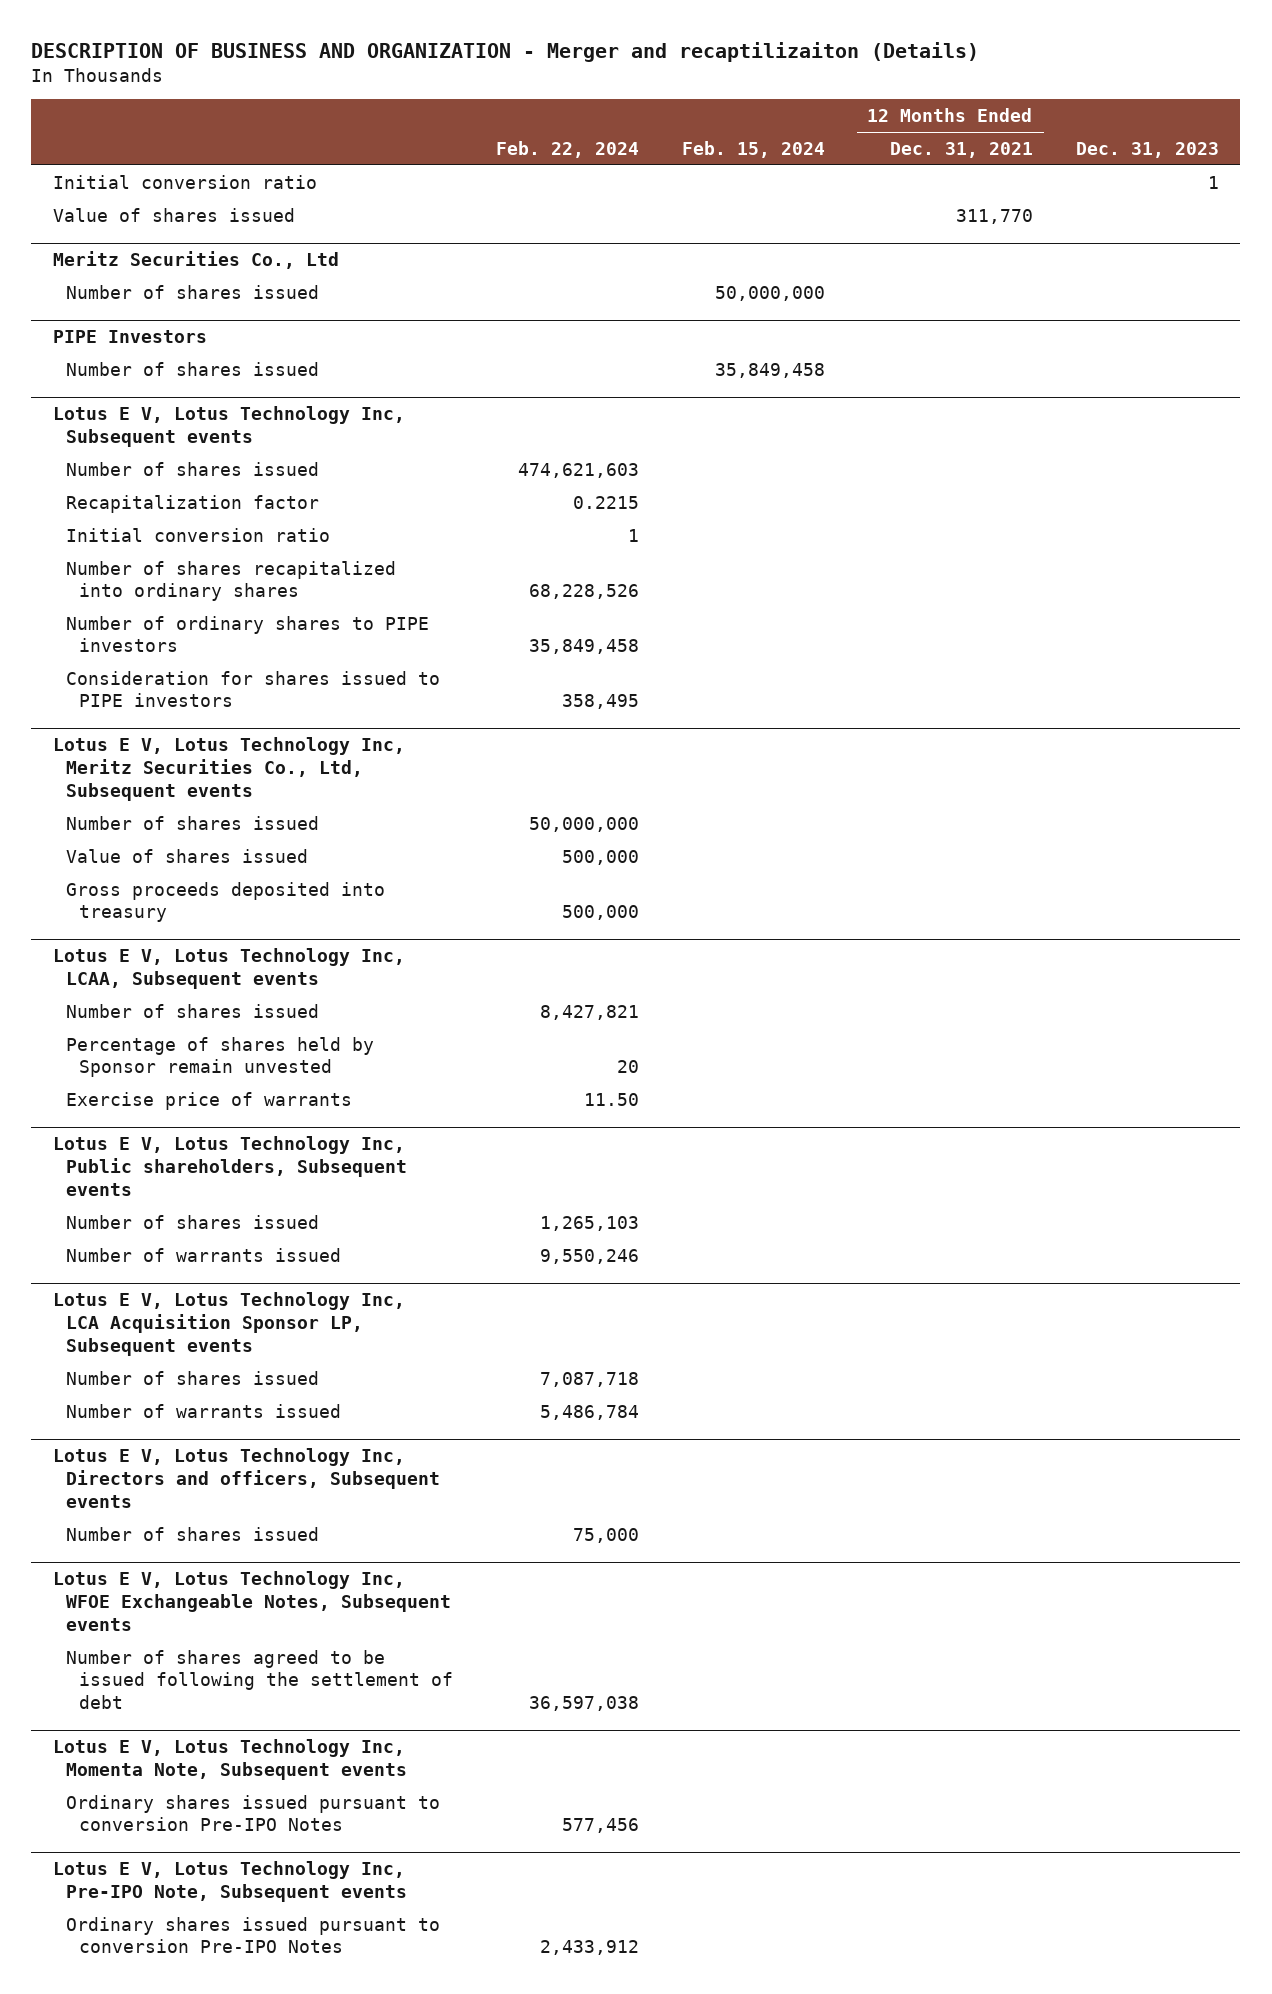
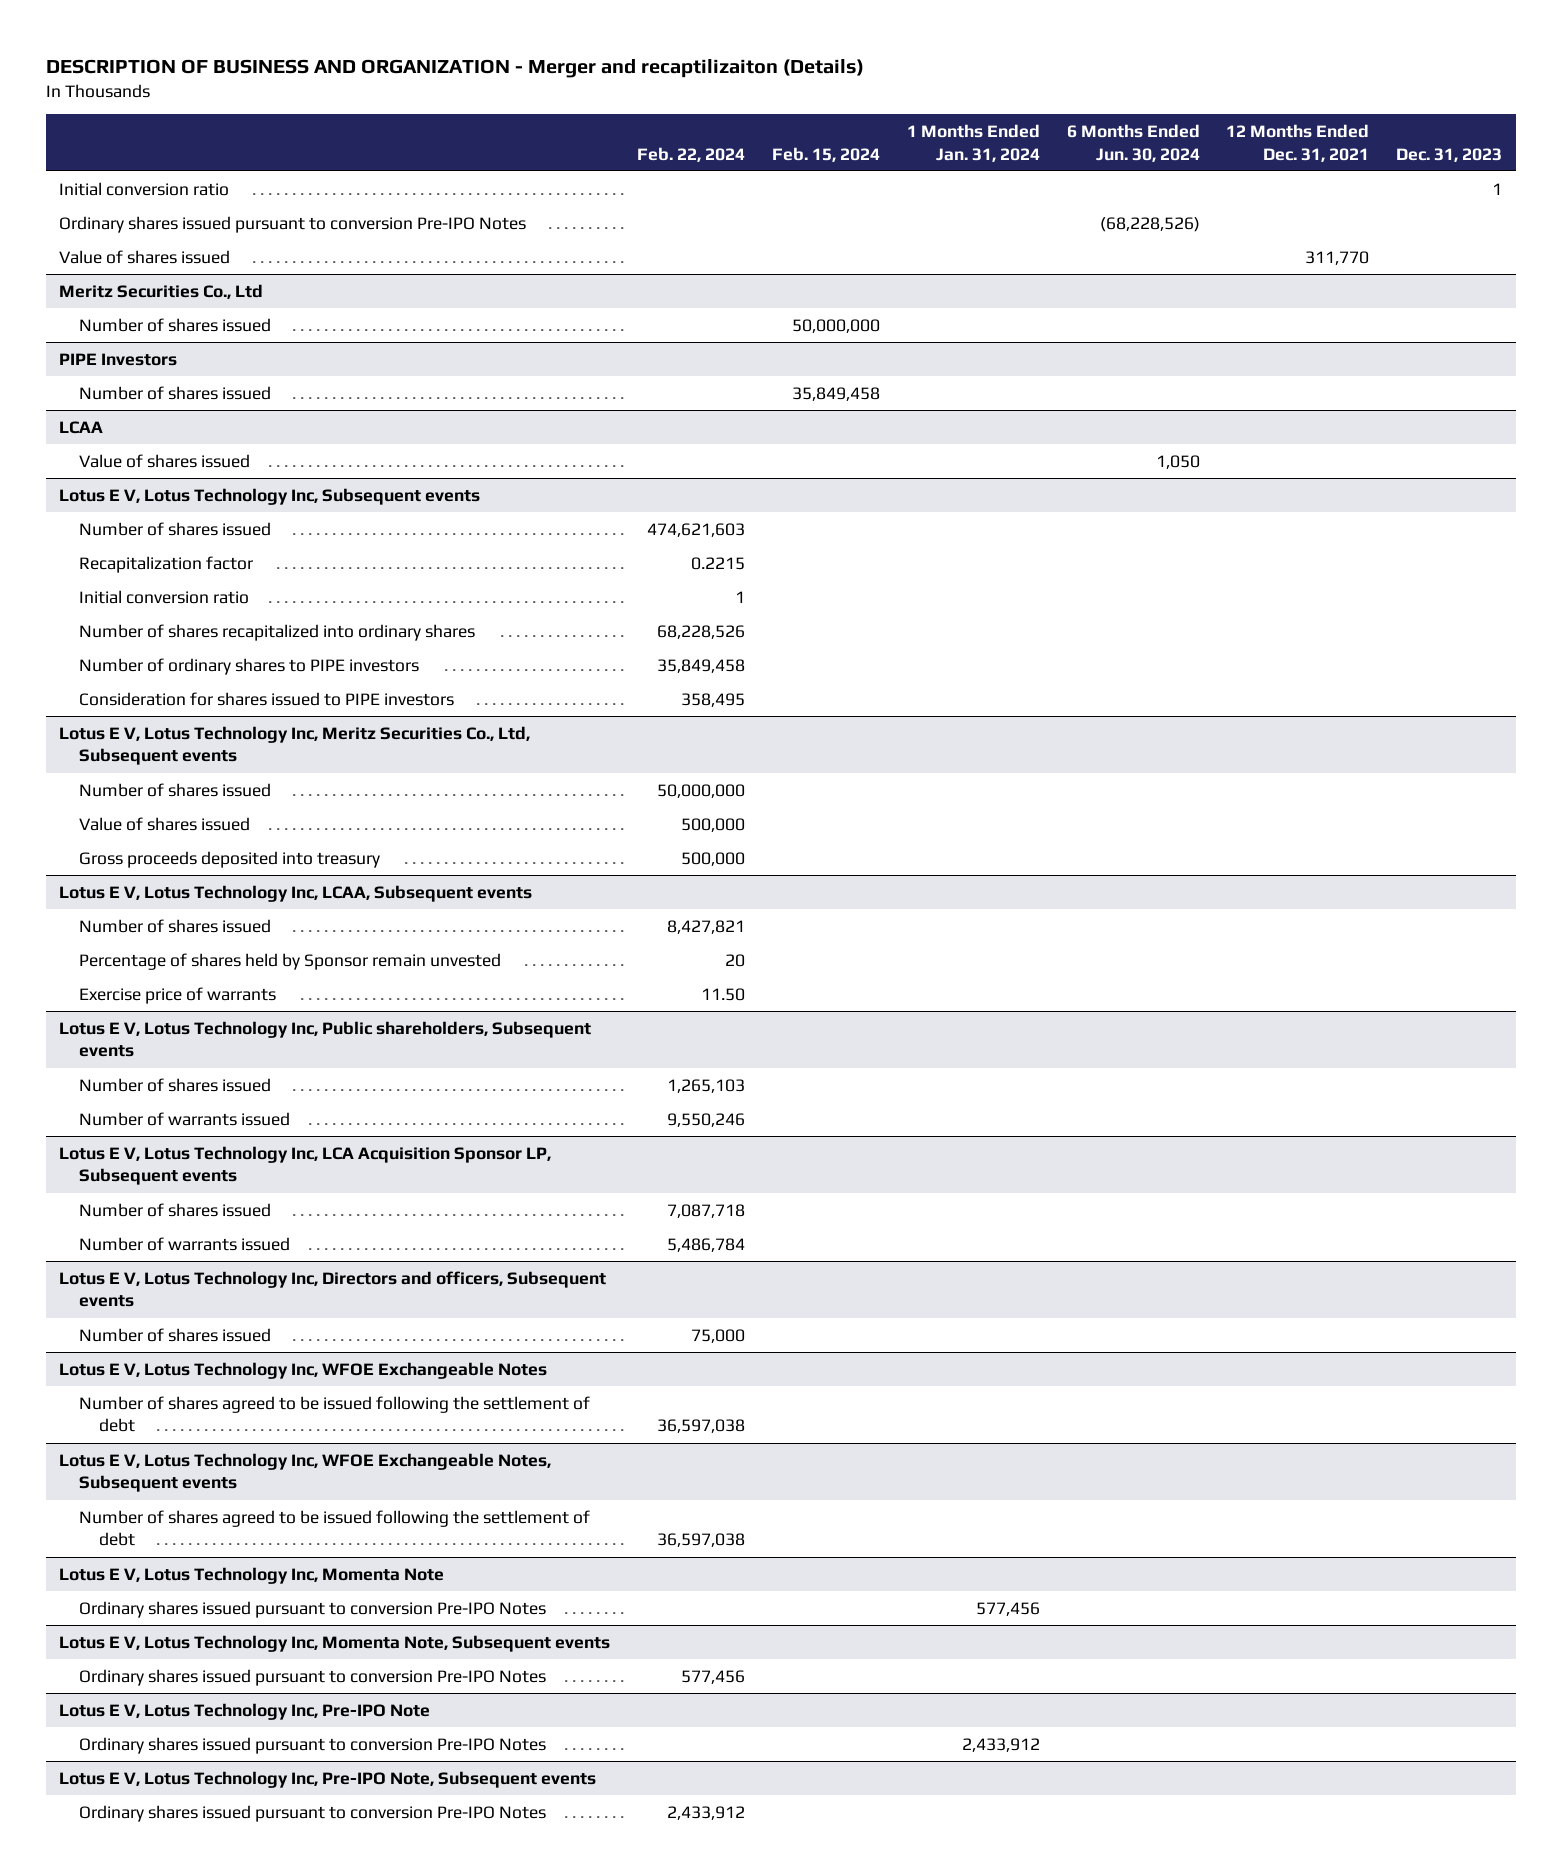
none -> [906,123,1040,162] 1 Months Ended Jan. 31, 2024
none -> [1066,123,1200,162] 6 Months Ended Jun. 30, 2024
none -> [59,215,527,233] Ordinary shares issued pursuant to conversion Pre-IPO Notes
none -> [59,420,104,434] LCAA
none -> [79,453,251,468] Value of shares issued
none -> [59,1361,548,1379] Lotus E V, Lotus Technology Inc, WFOE Exchangeable Notes
none -> [79,1395,591,1433] Number of shares agreed to be issued following the settlement of debt
none -> [59,1566,445,1584] Lotus E V, Lotus Technology Inc, Momenta Note
none -> [79,1600,547,1618] Ordinary shares issued pursuant to conversion Pre-IPO Notes
none -> [59,1702,431,1720] Lotus E V, Lotus Technology Inc, Pre-IPO Note
none -> [79,1736,547,1754] Ordinary shares issued pursuant to conversion Pre-IPO Notes

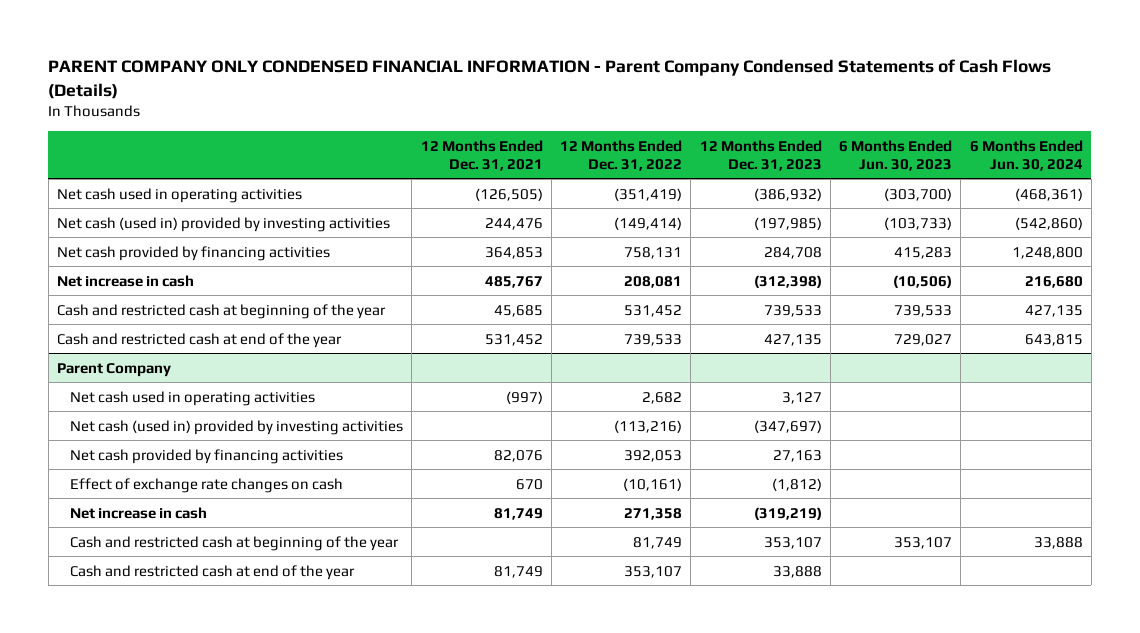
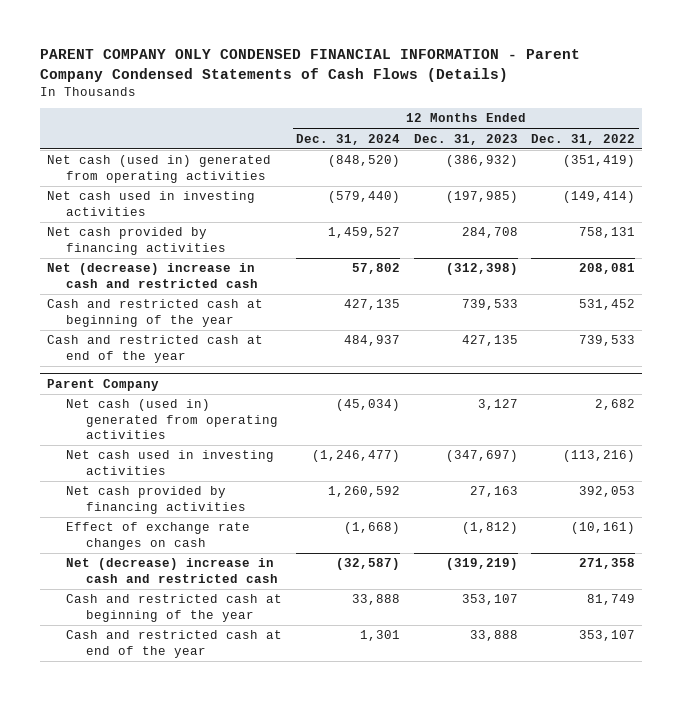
[420,139,543,171] 12 Months Ended Dec. 31, 2021 -> none
[839,139,953,171] 6 Months Ended Jun. 30, 2023 -> none
[969,139,1083,171] 6 Months Ended Jun. 30, 2024 -> none
none -> [295,133,400,145] Dec. 31, 2024
[57,187,303,203] Net cash used in operating activities -> [46,155,271,183] Net cash (used in) generated from operating activities
[57,216,391,232] Net cash (used in) provided by investing activities -> [46,191,255,216] Net cash used in investing activities
[57,274,195,287] Net increase in cash -> [46,263,259,288] Net (decrease) increase in cash and restricted cash
[70,390,316,406] Net cash used in operating activities -> [66,399,278,439] Net cash (used in) generated from operating activities
[70,419,404,435] Net cash (used in) provided by investing activities -> [66,450,275,475] Net cash used in investing activities
[70,506,208,519] Net increase in cash -> [66,558,278,583] Net (decrease) increase in cash and restricted cash

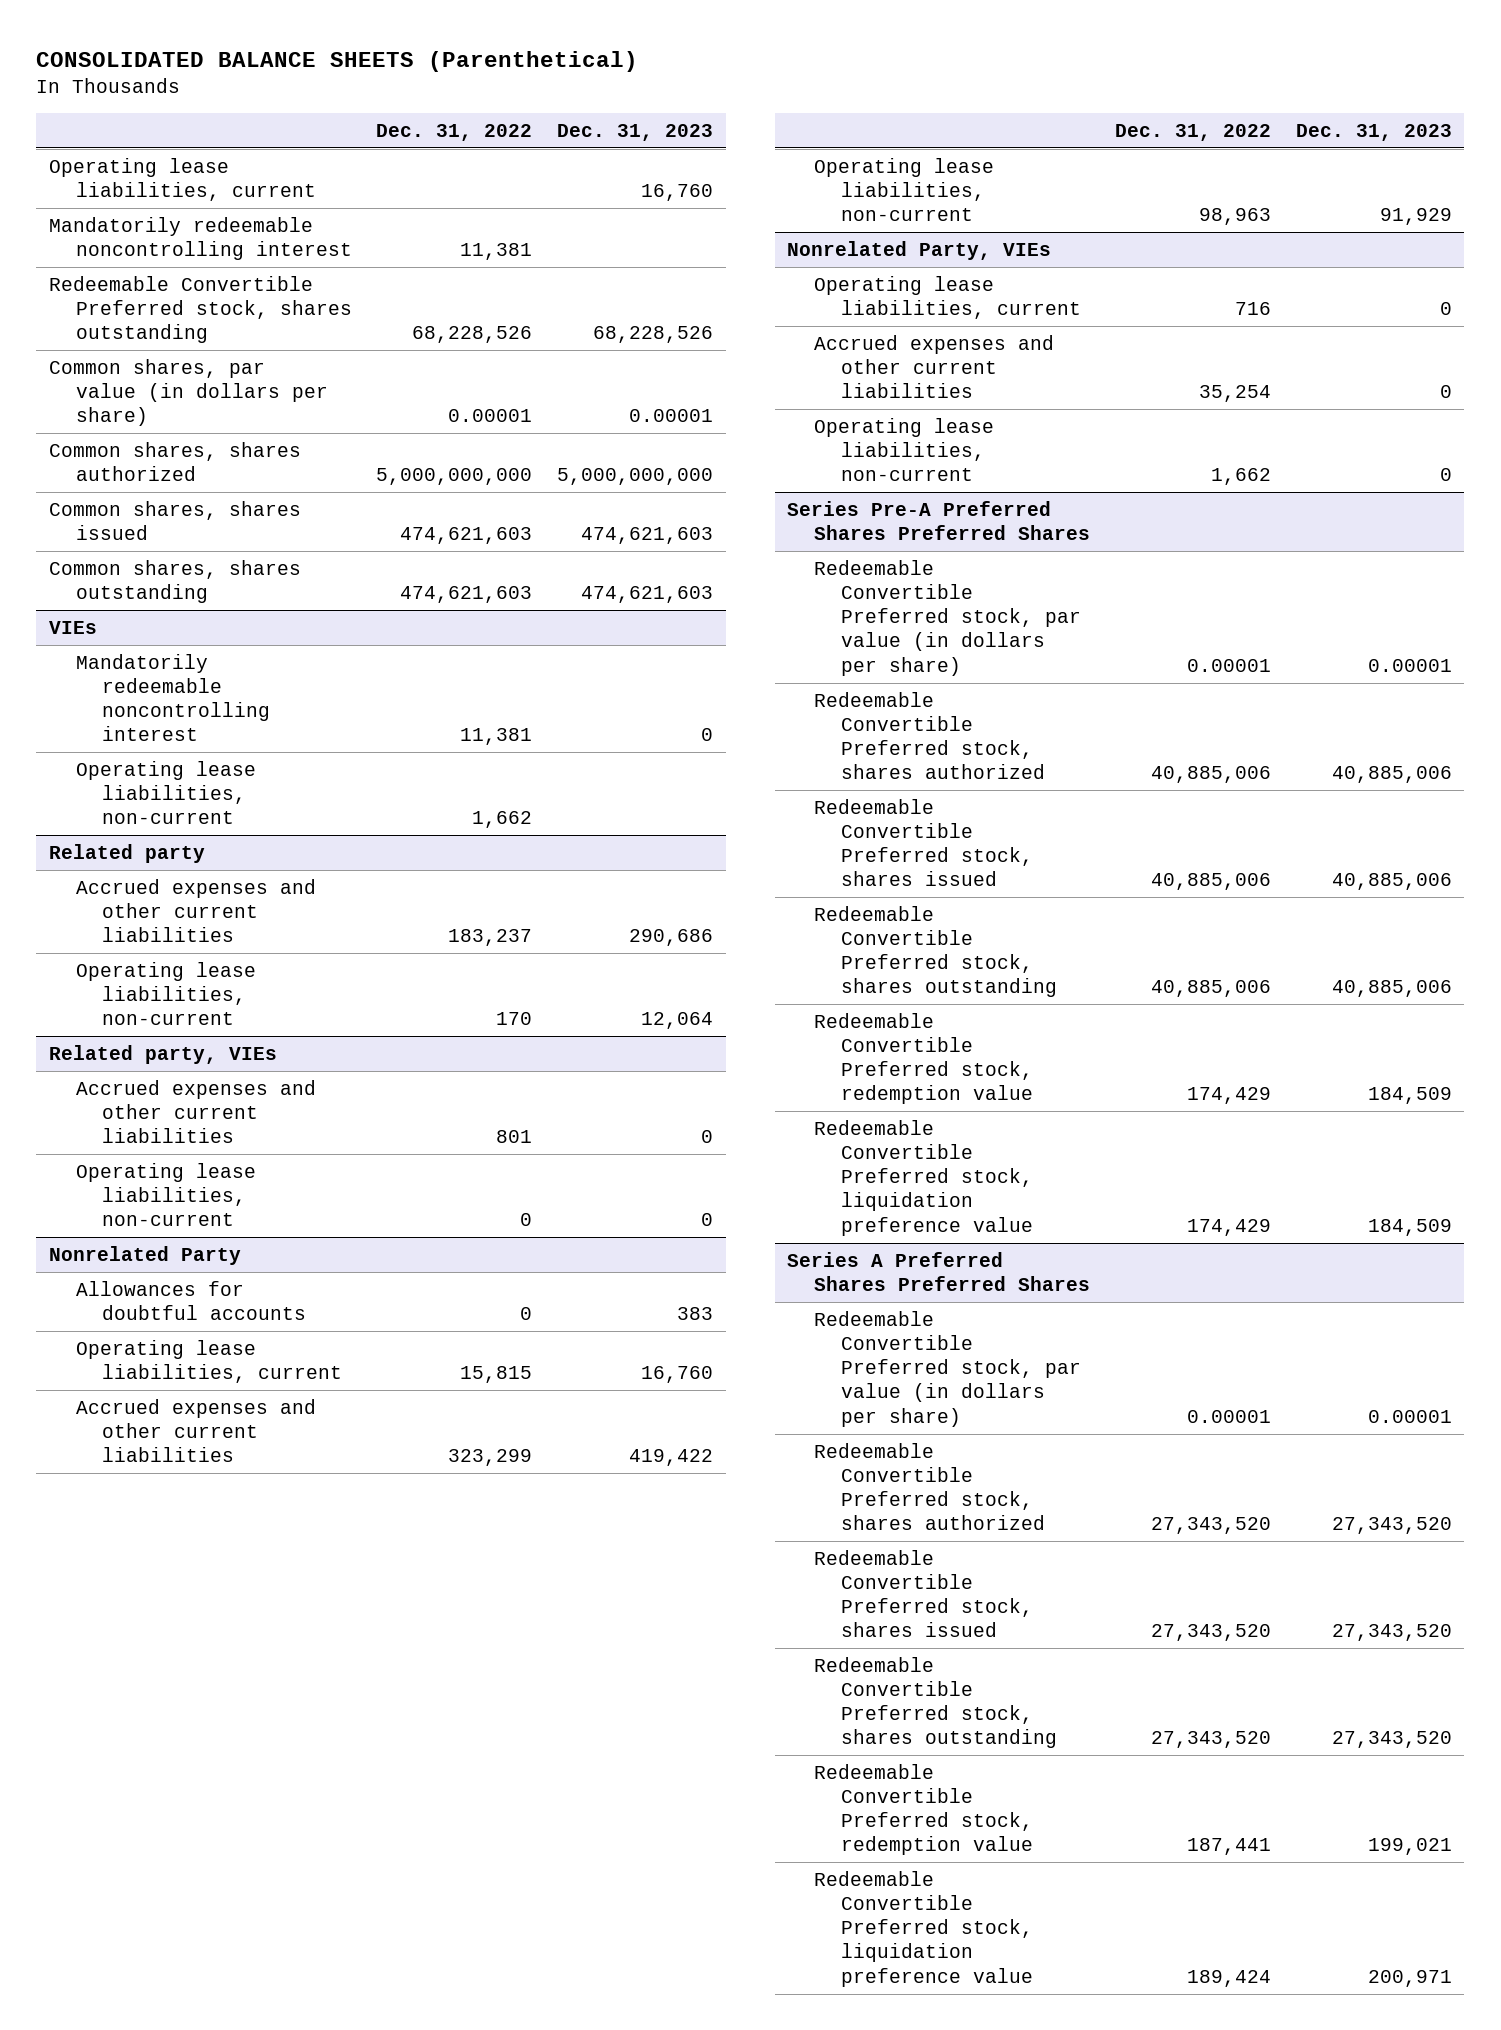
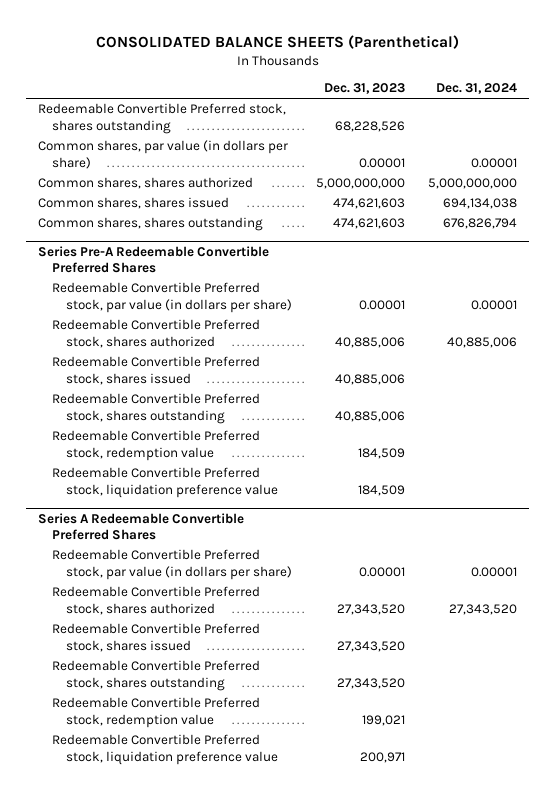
[376,123,533,141] Dec. 31, 2022 -> none
none -> [436,83,518,95] Dec. 31, 2024
[48,157,316,202] Operating lease liabilities, current -> none
[48,216,352,261] Mandatorily redeemable noncontrolling interest -> none
[48,620,97,634] VIEs -> none
[75,653,271,742] Mandatorily redeemable noncontrolling interest -> none
[75,760,256,825] Operating lease liabilities, non-current -> none
[48,843,205,863] Related party -> none
[75,878,316,943] Accrued expenses and other current liabilities -> none
[75,961,256,1026] Operating lease liabilities, non-current -> none
[48,1044,277,1064] Related party, VIEs -> none
[75,1079,316,1144] Accrued expenses and other current liabilities -> none
[75,1162,256,1227] Operating lease liabilities, non-current -> none
[48,1245,241,1265] Nonrelated Party -> none
[75,1280,307,1321] Allowances for doubtful accounts -> none
[75,1339,343,1384] Operating lease liabilities, current -> none
[75,1398,316,1463] Accrued expenses and other current liabilities -> none
[813,157,994,222] Operating lease liabilities, non-current -> none
[787,240,1052,260] Nonrelated Party, VIEs -> none
[813,275,1081,320] Operating lease liabilities, current -> none
[813,334,1054,399] Accrued expenses and other current liabilities -> none
[813,417,994,482] Operating lease liabilities, non-current -> none
[787,500,1090,541] Series Pre-A Preferred Shares Preferred Shares -> [38,245,270,273] Series Pre-A Redeemable Convertible Preferred Shares
[787,1251,1090,1292] Series A Preferred Shares Preferred Shares -> [38,512,245,540] Series A Redeemable Convertible Preferred Shares

